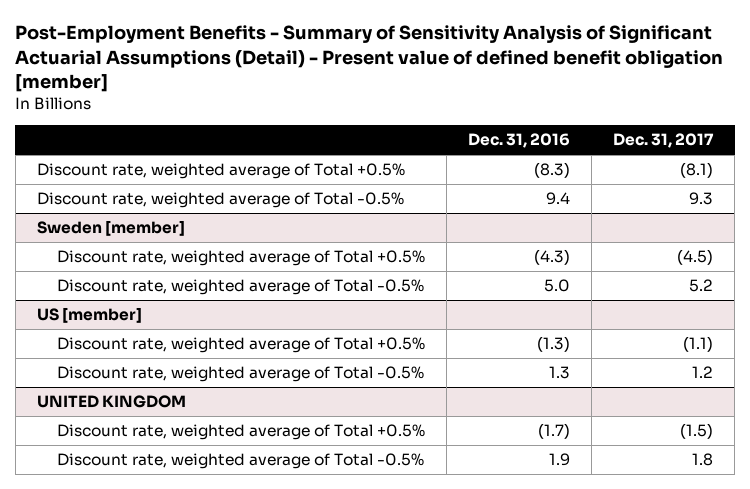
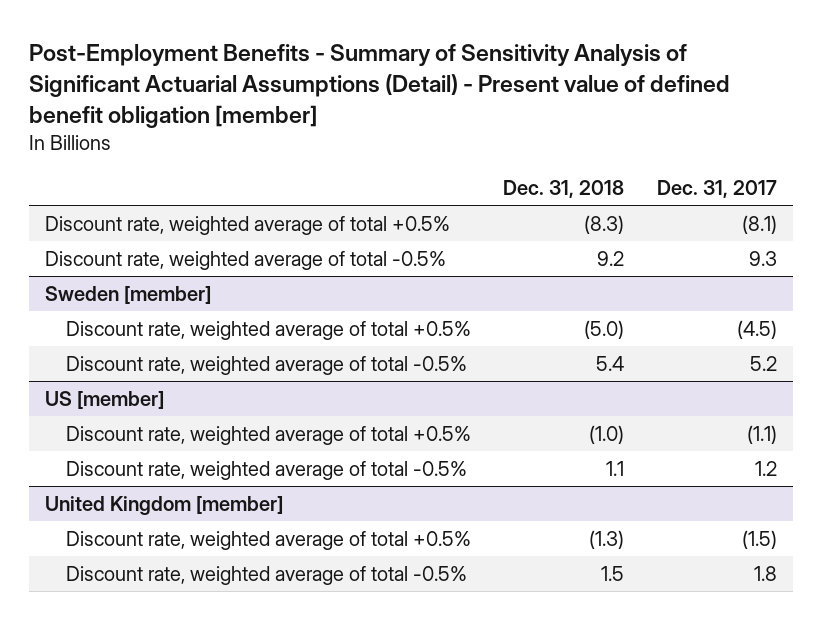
[468,133,571,149] Dec. 31, 2016 -> none
none -> [503,180,625,199] Dec. 31, 2018
[36,163,405,180] Discount rate, weighted average of Total +0.5% -> [45,215,451,235] Discount rate, weighted average of total +0.5%
[36,192,404,209] Discount rate, weighted average of Total -0.5% -> [45,250,447,270] Discount rate, weighted average of total -0.5%
[57,250,426,267] Discount rate, weighted average of Total +0.5% -> [66,320,472,340] Discount rate, weighted average of total +0.5%
[57,279,425,296] Discount rate, weighted average of Total -0.5% -> [66,355,468,375] Discount rate, weighted average of total -0.5%
[57,337,426,354] Discount rate, weighted average of Total +0.5% -> [66,425,472,445] Discount rate, weighted average of total +0.5%
[57,366,425,383] Discount rate, weighted average of Total -0.5% -> [66,460,468,480] Discount rate, weighted average of total -0.5%
[36,395,186,409] UNITED KINGDOM -> [45,495,284,515] United Kingdom [member]
[57,424,426,441] Discount rate, weighted average of Total +0.5% -> [66,530,472,550] Discount rate, weighted average of total +0.5%
[57,453,425,470] Discount rate, weighted average of Total -0.5% -> [66,565,468,585] Discount rate, weighted average of total -0.5%

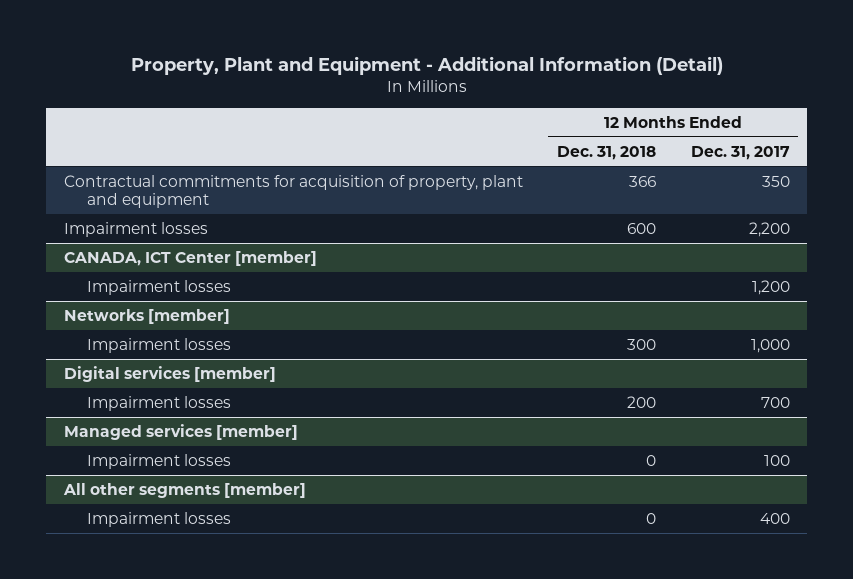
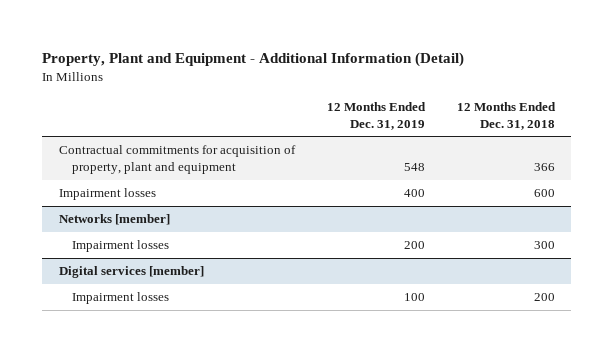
[690,145,790,160] Dec. 31, 2017 -> none
none -> [326,101,426,130] 12 Months Ended Dec. 31, 2019
[63,250,317,266] CANADA, ICT Center [member] -> none
[86,279,231,295] Impairment losses -> none
[63,423,298,440] Managed services [member] -> none
[86,453,231,469] Impairment losses -> none
[62,482,306,498] All other segments [member] -> none
[86,511,231,527] Impairment losses -> none

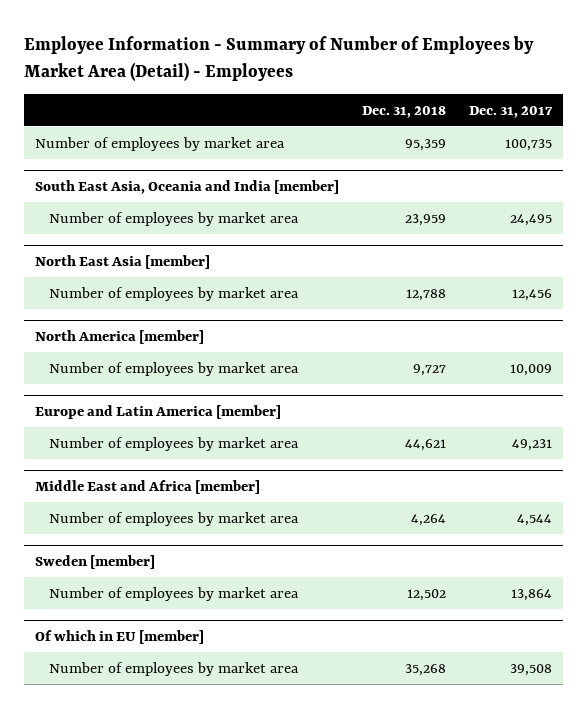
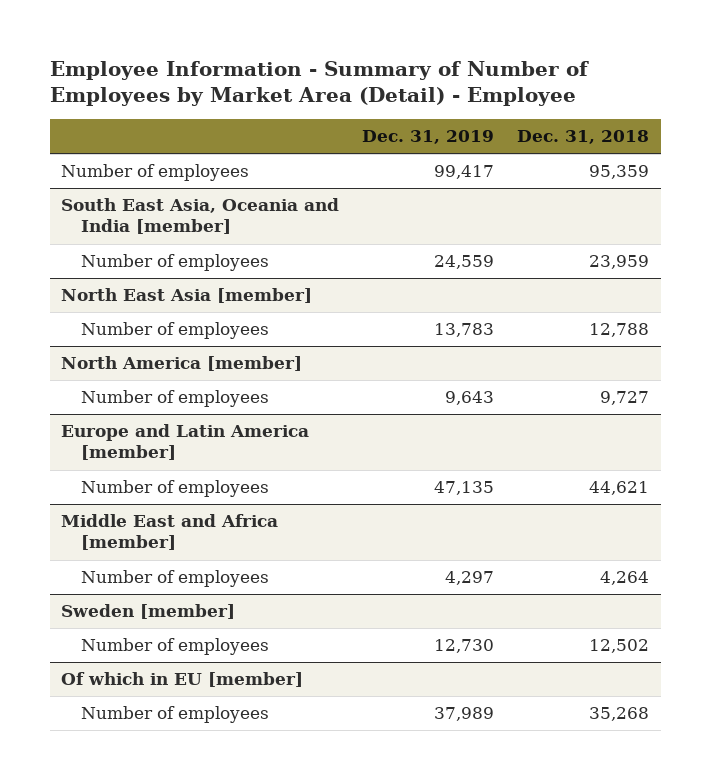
[23,36,534,81] Employee Information - Summary of Number of Employees by Market Area (Detail) - Employees -> [49,60,589,107] Employee Information - Summary of Number of Employees by Market Area (Detail) - Employee
[468,105,553,118] Dec. 31, 2017 -> none
none -> [362,130,495,145] Dec. 31, 2019
[35,136,286,151] Number of employees by market area -> [61,164,250,182] Number of employees
[49,211,300,226] Number of employees by market area -> [81,254,270,272] Number of employees
[49,286,300,301] Number of employees by market area -> [81,322,270,340] Number of employees
[49,361,300,376] Number of employees by market area -> [81,390,270,408] Number of employees
[49,436,300,451] Number of employees by market area -> [81,480,270,498] Number of employees
[49,511,300,526] Number of employees by market area -> [81,570,270,588] Number of employees
[49,586,300,601] Number of employees by market area -> [81,638,270,656] Number of employees
[49,661,300,676] Number of employees by market area -> [81,706,270,724] Number of employees

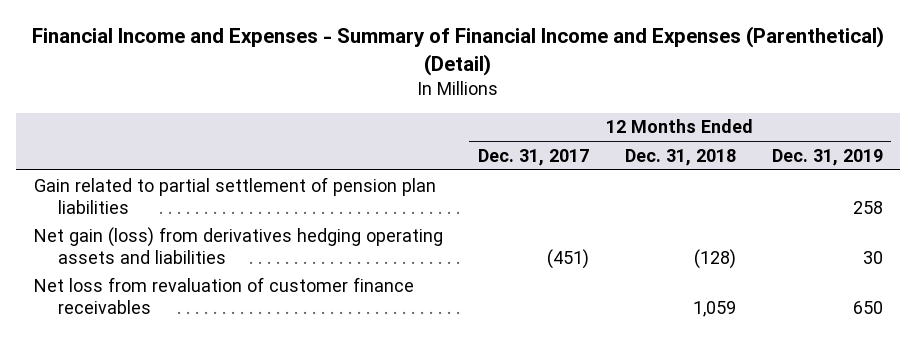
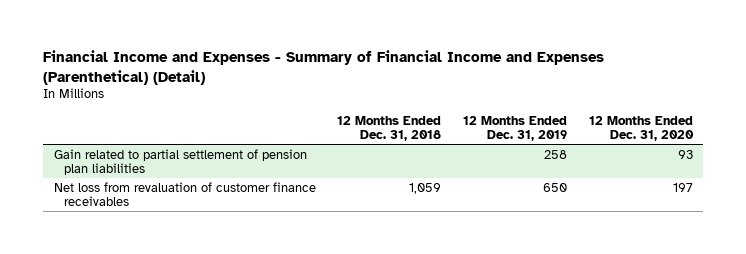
[478,148,590,166] Dec. 31, 2017 -> none
none -> [588,115,694,142] 12 Months Ended Dec. 31, 2020
[33,226,443,264] Net gain (loss) from derivatives hedging operating assets and liabilities -> none

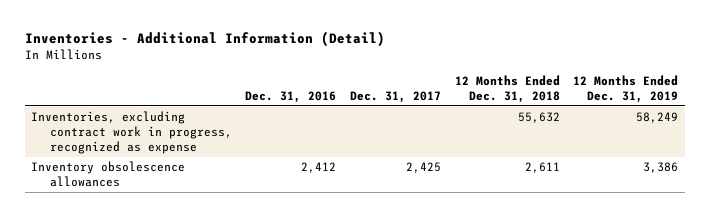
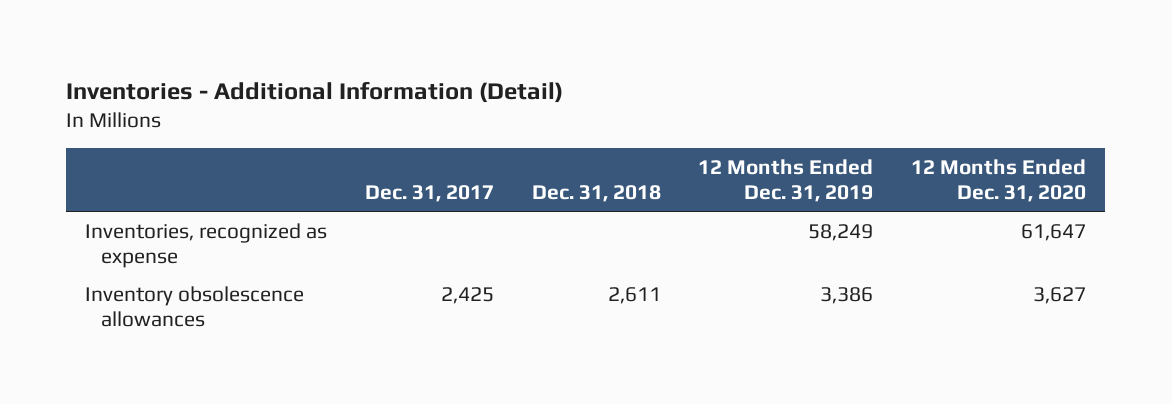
[245,90,337,103] Dec. 31, 2016 -> none
[454,74,560,103] 12 Months Ended Dec. 31, 2018 -> none
none -> [531,184,661,202] Dec. 31, 2018
none -> [911,159,1087,202] 12 Months Ended Dec. 31, 2020
[31,111,232,155] Inventories, excluding contract work in progress, recognized as expense -> [85,223,328,268] Inventories, recognized as expense

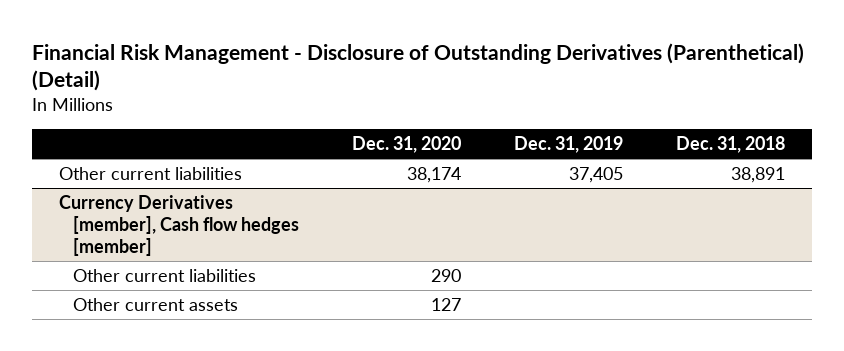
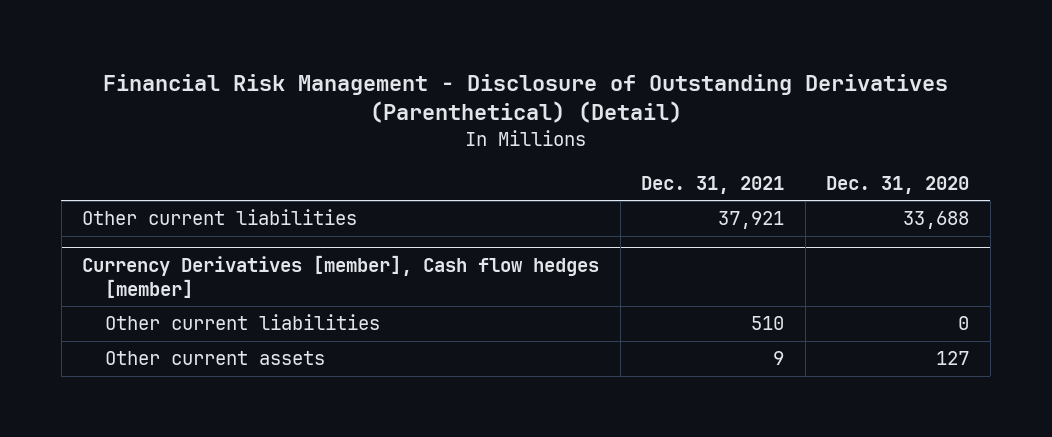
[514,136,624,154] Dec. 31, 2019 -> none
[676,136,786,154] Dec. 31, 2018 -> none
none -> [641,175,785,194] Dec. 31, 2021
[406,166,461,183] 38,174 -> [903,211,970,230] 33,688
[430,268,461,282] 290 -> [958,316,970,331] 0

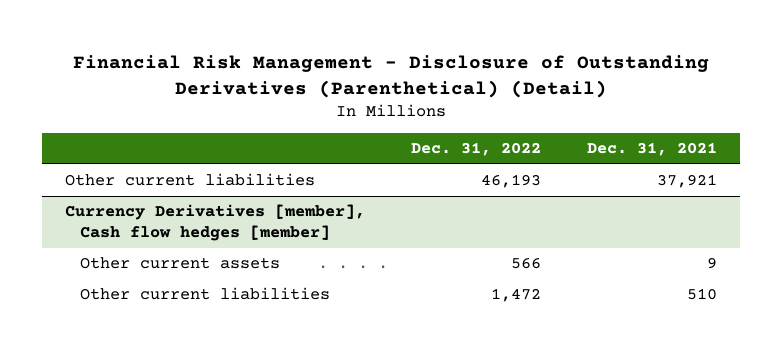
[826,175,970,194] Dec. 31, 2020 -> none
none -> [410,142,541,157] Dec. 31, 2022
[104,314,380,331] Other current liabilities -> [79,287,330,301] Other current liabilities

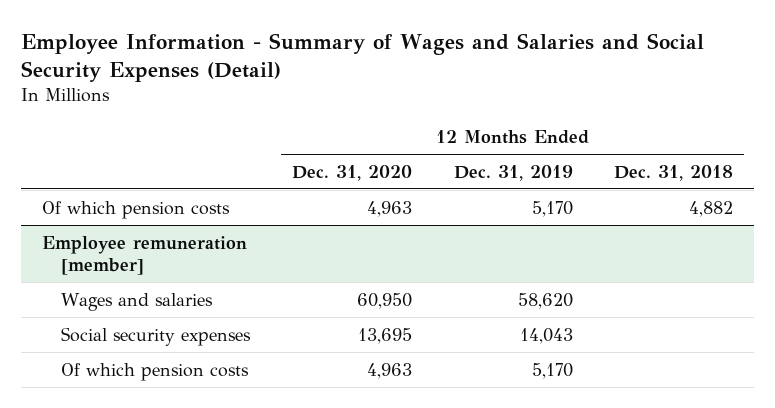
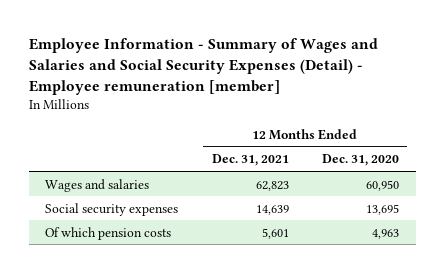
[20,32,704,82] Employee Information - Summary of Wages and Salaries and Social Security Expenses (Detail) -> [28,38,378,95] Employee Information - Summary of Wages and Salaries and Social Security Expenses (Detail) - Employee remuneration [member]
[453,164,573,181] Dec. 31, 2019 -> none
[614,164,734,181] Dec. 31, 2018 -> none
none -> [211,154,289,167] Dec. 31, 2021
[41,200,230,219] Of which pension costs -> none
[41,235,247,276] Employee remuneration [member] -> none

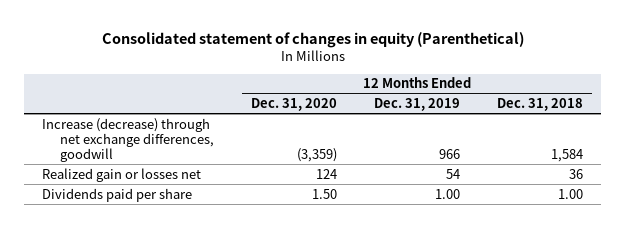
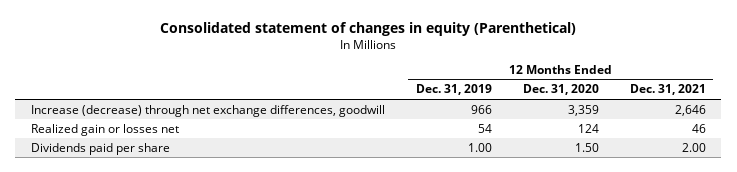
[496,98,583,112] Dec. 31, 2018 -> none
none -> [629,84,706,96] Dec. 31, 2021
[297,147,338,162] (3,359) -> [567,104,599,116] 3,359

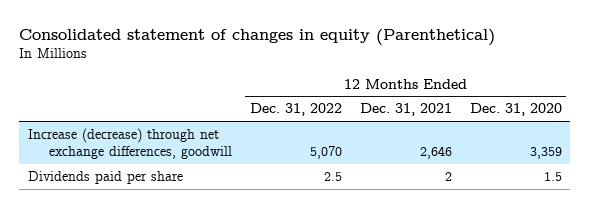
[415,84,492,96] Dec. 31, 2019 -> none
none -> [249,103,342,117] Dec. 31, 2022
[30,123,179,136] Realized gain or losses net -> none
[574,142,599,152] 1.50 -> [543,171,562,181] 1.5
[681,142,706,152] 2.00 -> [444,171,452,181] 2

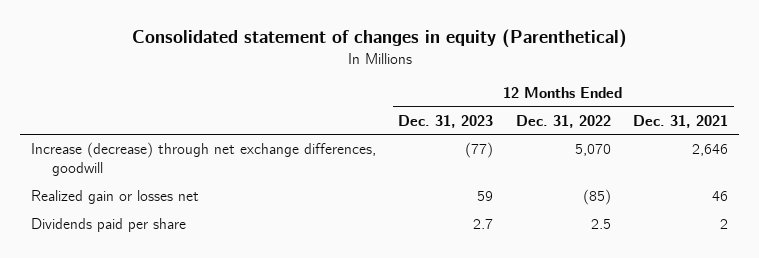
[469,103,562,117] Dec. 31, 2020 -> none
none -> [398,114,494,128] Dec. 31, 2023
none -> [30,190,199,205] Realized gain or losses net

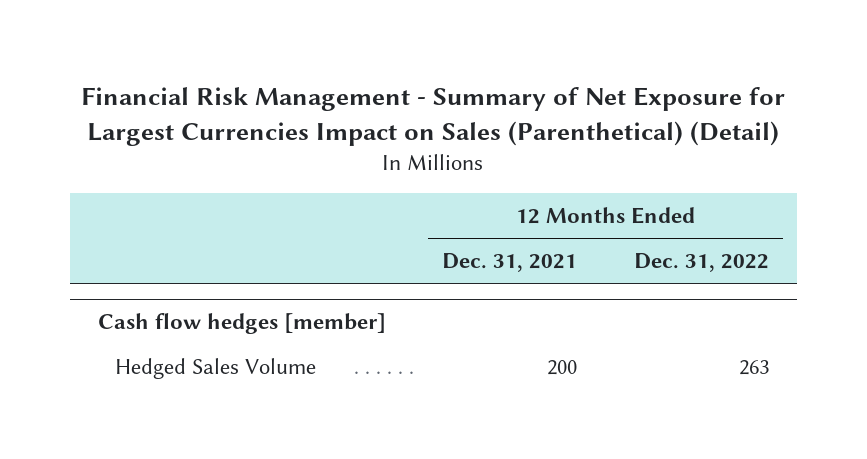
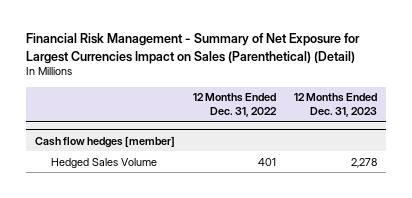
[442,253,578,273] Dec. 31, 2021 -> none
none -> [293,93,377,118] 12 Months Ended Dec. 31, 2023
[738,360,769,376] 263 -> [257,157,276,166] 401

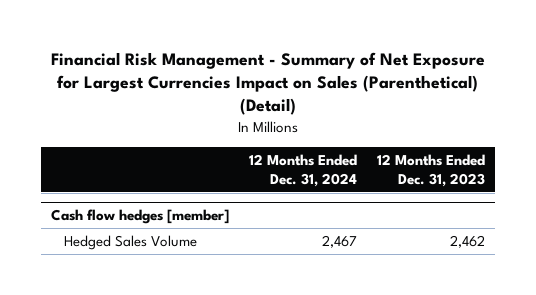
[192,93,277,118] 12 Months Ended Dec. 31, 2022 -> none
none -> [249,153,358,187] 12 Months Ended Dec. 31, 2024
[350,157,377,168] 2,278 -> [450,234,486,248] 2,462

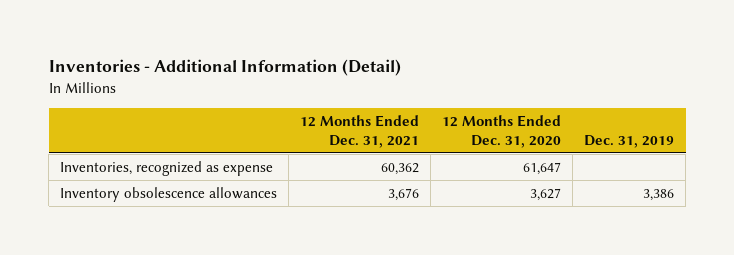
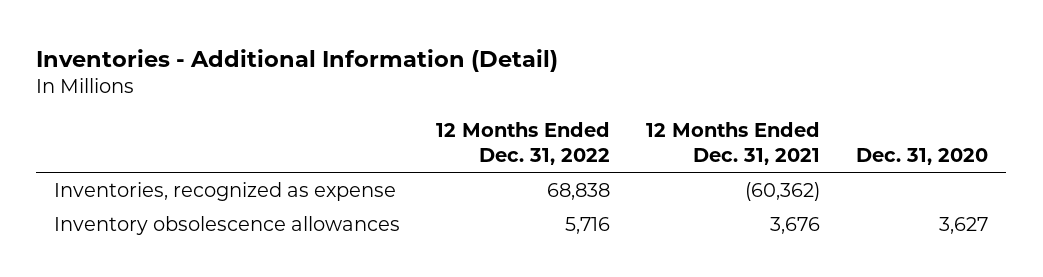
[442,114,562,148] 12 Months Ended Dec. 31, 2020 -> none
[584,134,675,148] Dec. 31, 2019 -> none
none -> [436,121,611,166] 12 Months Ended Dec. 31, 2022
none -> [856,148,989,166] Dec. 31, 2020
[381,163,420,176] 60,362 -> [745,181,821,201] (60,362)

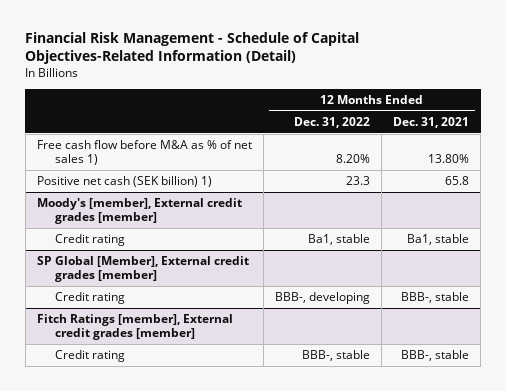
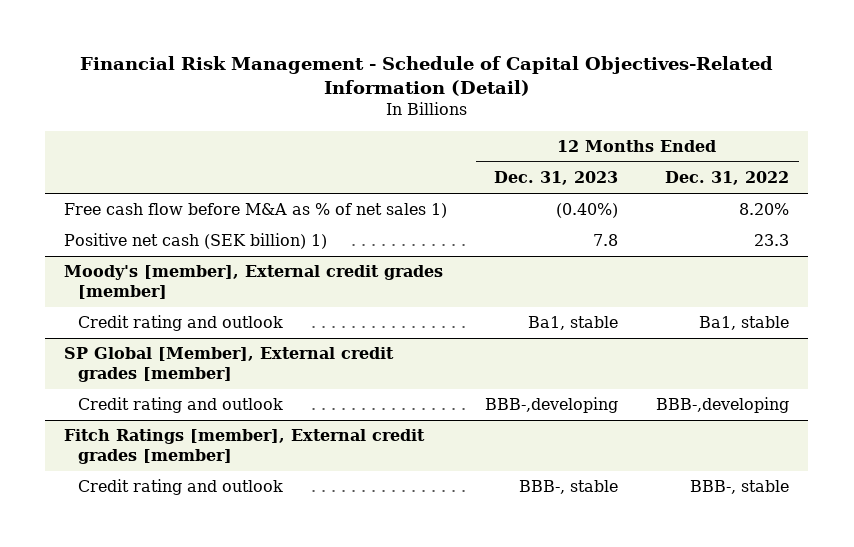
[392,116,469,128] Dec. 31, 2021 -> none
none -> [494,171,619,186] Dec. 31, 2023
[55,234,126,247] Credit rating -> [78,315,284,332] Credit rating and outlook
[55,292,126,305] Credit rating -> [78,397,284,414] Credit rating and outlook
[274,292,370,305] BBB-, developing -> [656,397,790,414] BBB-,developing
[55,350,126,363] Credit rating -> [78,479,284,496] Credit rating and outlook

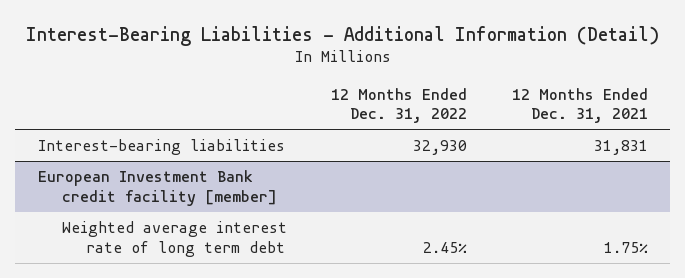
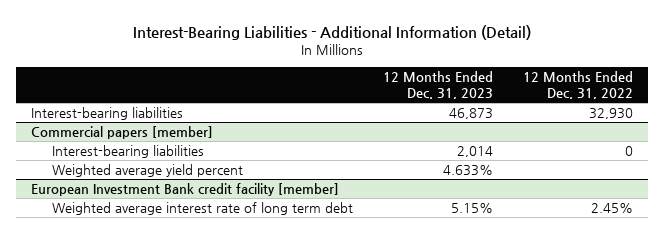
[511,87,648,124] 12 Months Ended Dec. 31, 2021 -> none
none -> [382,71,493,100] 12 Months Ended Dec. 31, 2023
none -> [31,126,214,140] Commercial papers [member]
none -> [52,145,205,159] Interest-bearing liabilities
none -> [52,164,244,178] Weighted average yield percent

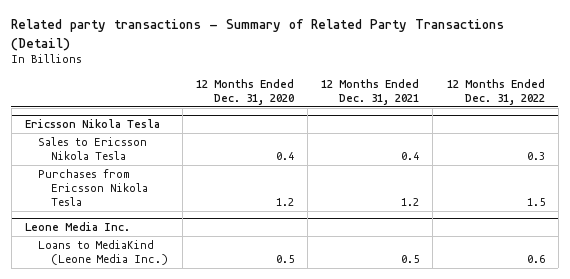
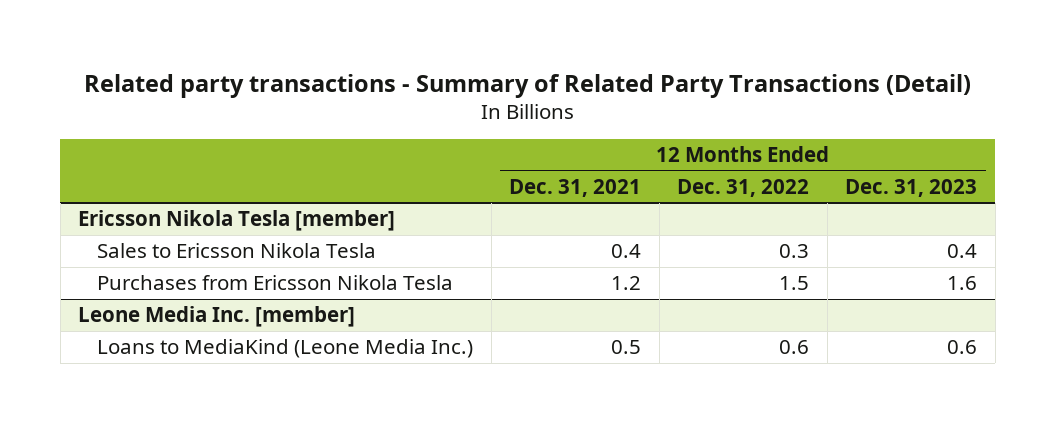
[195,78,294,105] 12 Months Ended Dec. 31, 2020 -> none
none -> [845,178,978,197] Dec. 31, 2023
[24,118,160,128] Ericsson Nikola Tesla -> [78,210,396,232] Ericsson Nikola Tesla [member]
[24,221,130,231] Leone Media Inc. -> [78,306,356,328] Leone Media Inc. [member]

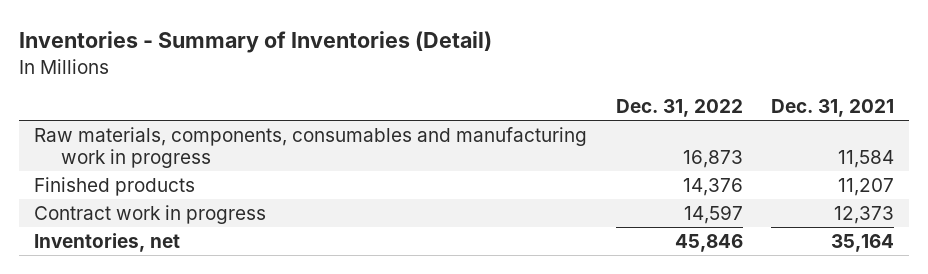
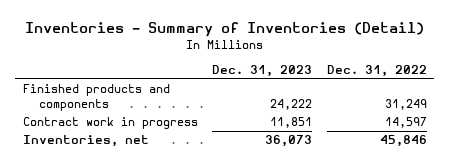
[771,99,895,118] Dec. 31, 2021 -> none
none -> [212,65,313,78] Dec. 31, 2023
[33,126,587,169] Raw materials, components, consumables and manufacturing work in progress -> none
[33,176,195,196] Finished products -> [22,84,170,112] Finished products and components
[682,177,743,196] 14,376 -> [385,99,428,111] 31,249

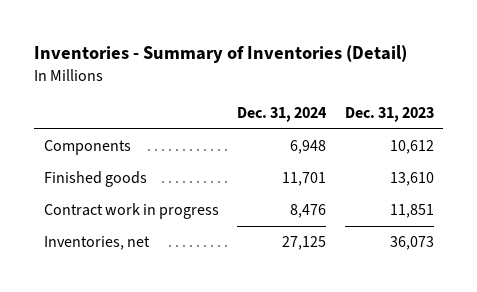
[327,65,428,78] Dec. 31, 2022 -> none
none -> [237,107,328,123] Dec. 31, 2024
none -> [43,140,131,156] Components
[22,84,170,112] Finished products and components -> [43,171,147,188] Finished goods
[270,99,313,111] 24,222 -> [389,172,434,187] 13,610

